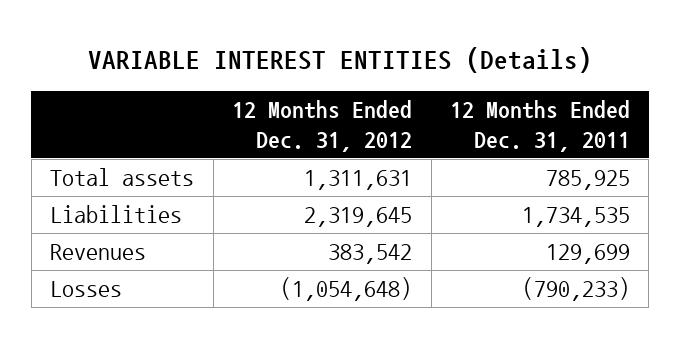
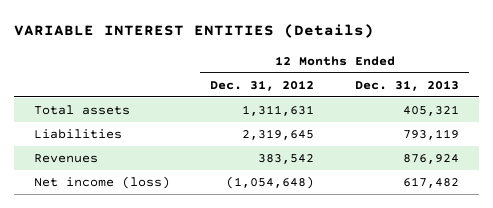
[450,99,631,152] 12 Months Ended Dec. 31, 2011 -> none
none -> [354,79,459,91] Dec. 31, 2013
[50,280,123,297] Losses -> [34,176,171,190] Net income (loss)

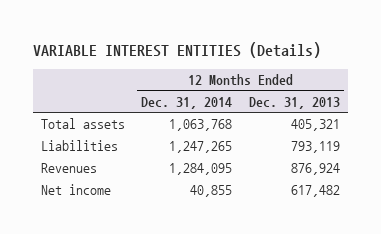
[210,79,315,91] Dec. 31, 2012 -> none
none -> [141,96,233,109] Dec. 31, 2014
[34,176,171,190] Net income (loss) -> [41,184,112,196] Net income

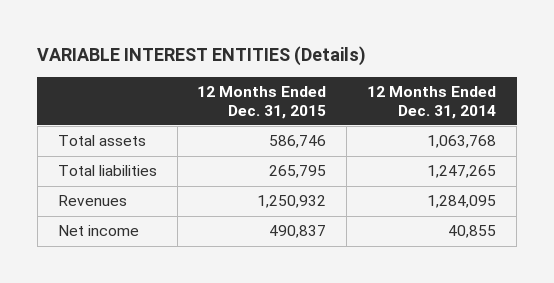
[248,96,340,109] Dec. 31, 2013 -> none
none -> [197,86,327,119] 12 Months Ended Dec. 31, 2015
[41,140,119,152] Liabilities -> [57,165,157,177] Total liabilities

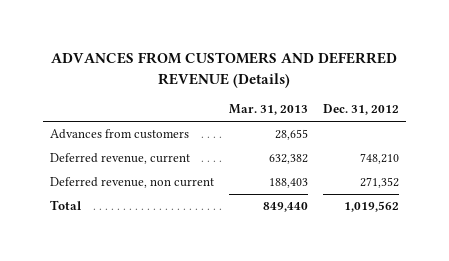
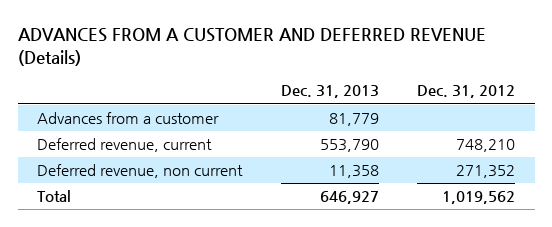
[51,52,398,88] ADVANCES FROM CUSTOMERS AND DEFERRED REVENUE (Details) -> [17,28,486,66] ADVANCES FROM A CUSTOMER AND DEFERRED REVENUE (Details)
[228,104,308,116] Mar. 31, 2013 -> none
none -> [280,85,379,99] Dec. 31, 2013
[50,129,190,140] Advances from customers -> [36,112,219,125] Advances from a customer

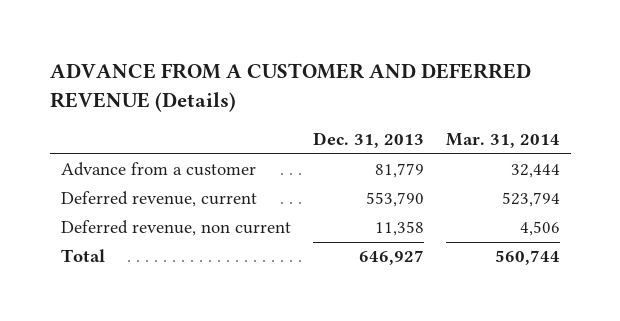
[17,28,486,66] ADVANCES FROM A CUSTOMER AND DEFERRED REVENUE (Details) -> [49,63,531,112] ADVANCE FROM A CUSTOMER AND DEFERRED REVENUE (Details)
[417,85,516,99] Dec. 31, 2012 -> none
none -> [445,133,560,149] Mar. 31, 2014
[36,112,219,125] Advances from a customer -> [60,162,256,177] Advance from a customer

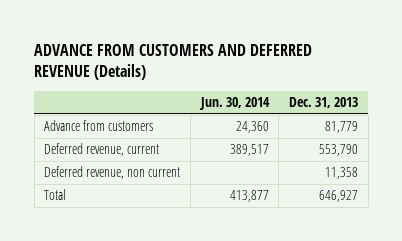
[49,63,531,112] ADVANCE FROM A CUSTOMER AND DEFERRED REVENUE (Details) -> [34,43,313,81] ADVANCE FROM CUSTOMERS AND DEFERRED REVENUE (Details)
[445,133,560,149] Mar. 31, 2014 -> none
none -> [198,97,270,111] Jun. 30, 2014
[60,162,256,177] Advance from a customer -> [44,120,154,132] Advance from customers

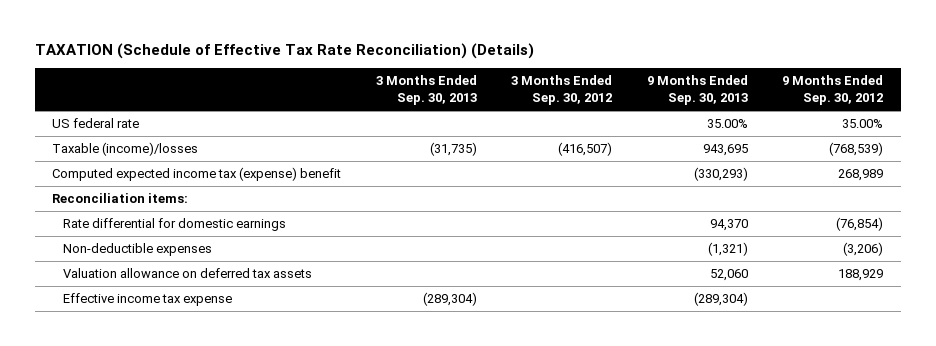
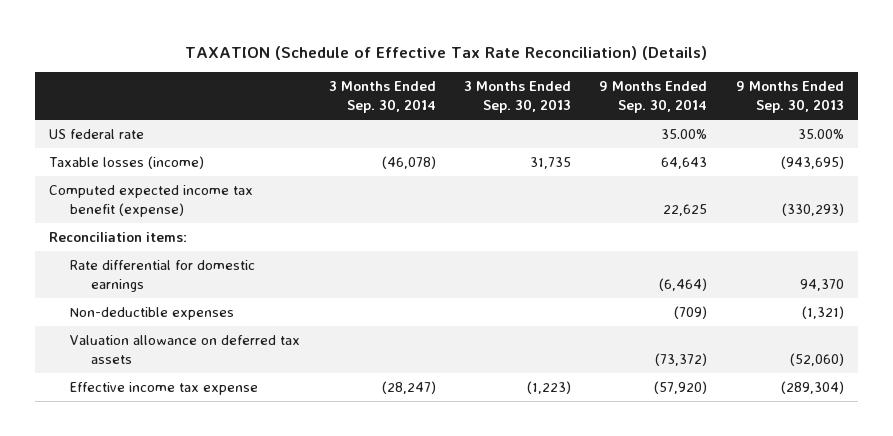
[511,75,613,105] 3 Months Ended Sep. 30, 2012 -> none
[782,75,884,105] 9 Months Ended Sep. 30, 2012 -> none
none -> [328,81,436,113] 3 Months Ended Sep. 30, 2014
none -> [599,81,708,113] 9 Months Ended Sep. 30, 2014
[52,142,199,157] Taxable (income)/losses -> [49,155,205,169] Taxable losses (income)
[429,142,477,157] (31,735) -> [529,156,571,169] 31,735
[702,144,748,157] 943,695 -> [780,155,844,169] (943,695)
[52,167,342,182] Computed expected income tax (expense) benefit -> [49,184,254,217] Computed expected income tax benefit (expense)
[709,269,748,282] 52,060 -> [789,352,844,366] (52,060)
[422,292,477,307] (289,304) -> [526,380,571,394] (1,223)

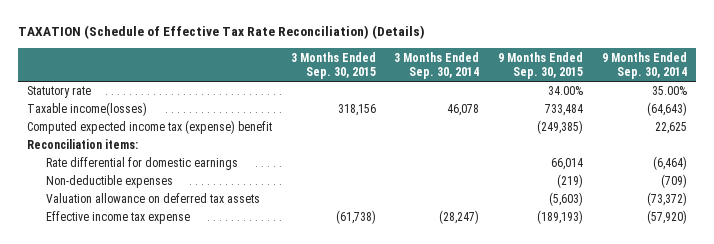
[463,81,571,113] 3 Months Ended Sep. 30, 2013 -> none
[735,81,844,113] 9 Months Ended Sep. 30, 2013 -> none
none -> [290,51,376,80] 3 Months Ended Sep. 30, 2015
none -> [498,51,584,80] 9 Months Ended Sep. 30, 2015
[49,128,145,139] US federal rate -> [27,86,92,99] Statutory rate
[49,155,205,169] Taxable losses (income) -> [27,102,148,117] Taxable income(losses)
[381,155,436,169] (46,078) -> [447,104,480,117] 46,078
[661,156,708,169] 64,643 -> [646,102,687,117] (64,643)
[49,184,254,217] Computed expected income tax benefit (expense) -> [27,120,273,135] Computed expected income tax (expense) benefit

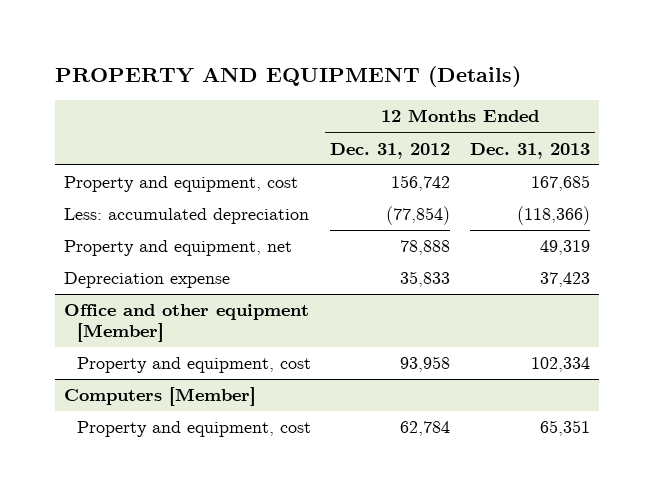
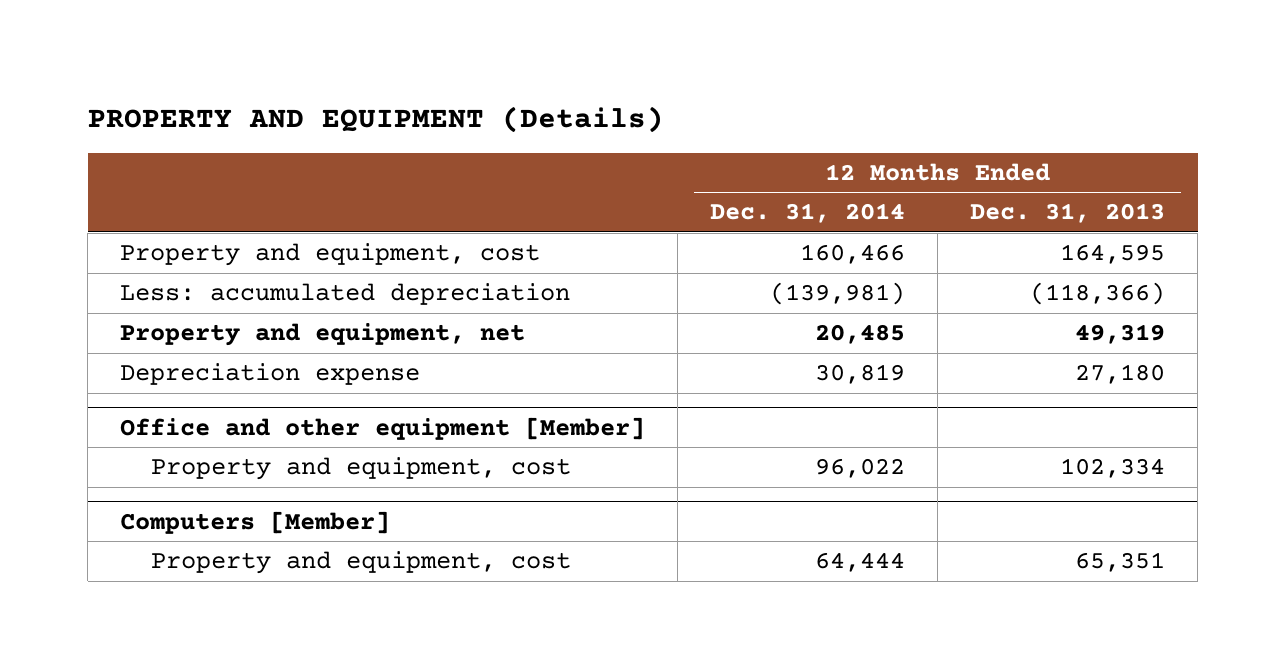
[330,142,451,159] Dec. 31, 2012 -> none
none -> [710,203,906,224] Dec. 31, 2014
[530,175,590,192] 167,685 -> [1060,244,1166,265] 164,595
[539,272,590,288] 37,423 -> [1075,364,1166,385] 27,180

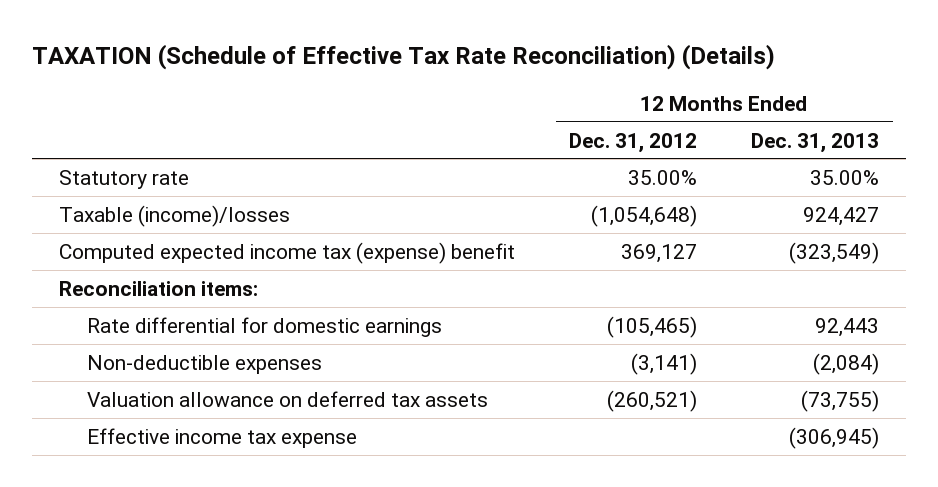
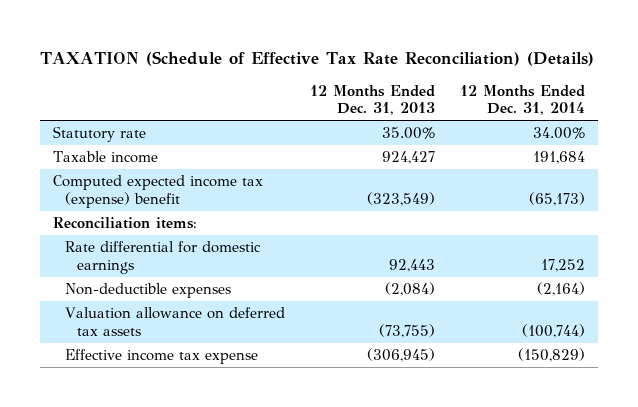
[569,132,698,153] Dec. 31, 2012 -> none
none -> [460,84,586,116] 12 Months Ended Dec. 31, 2014
[59,204,291,227] Taxable (income)/losses -> [52,151,158,164] Taxable income

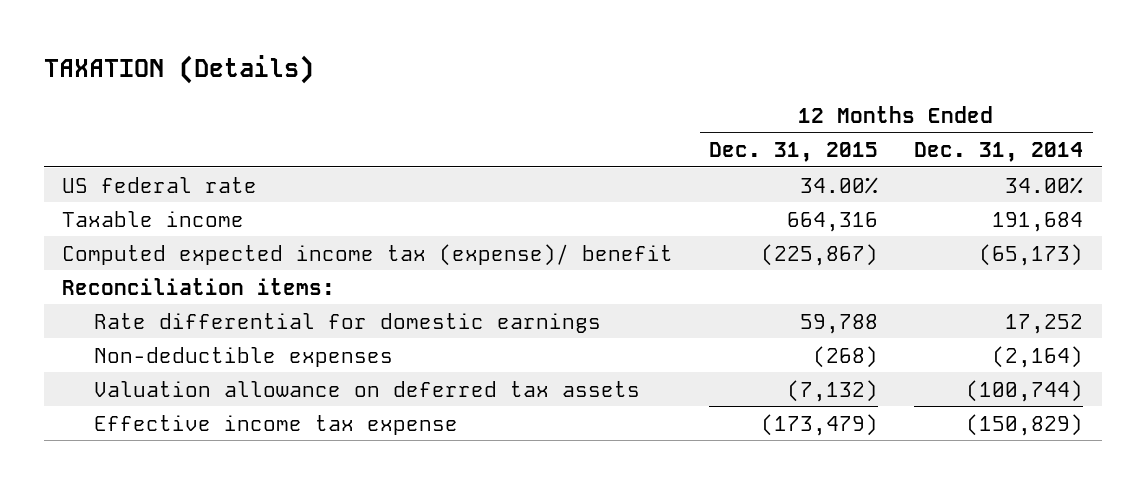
[40,50,595,66] TAXATION (Schedule of Effective Tax Rate Reconciliation) (Details) -> [44,55,315,85] TAXATION (Details)
[310,84,436,116] 12 Months Ended Dec. 31, 2013 -> none
none -> [709,142,879,163] Dec. 31, 2015
[52,126,146,143] Statutory rate -> [62,176,258,193] US federal rate
[52,175,263,208] Computed expected income tax (expense) benefit -> [62,243,674,266] Computed expected income tax (expense)/ benefit

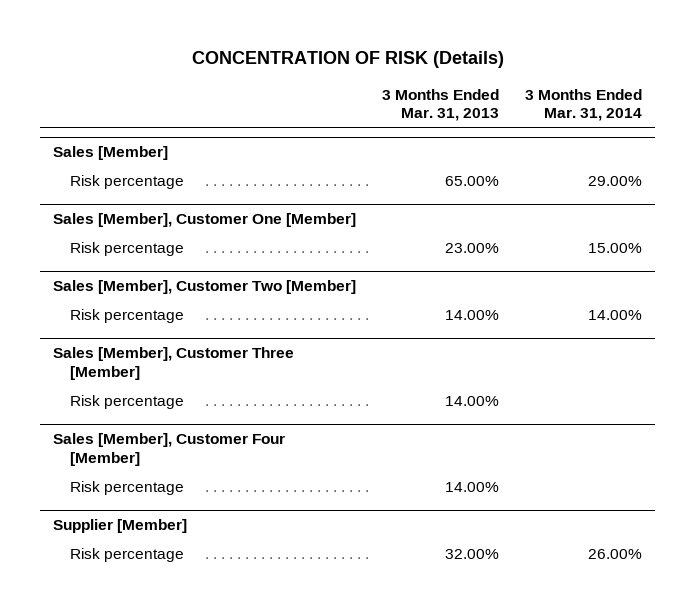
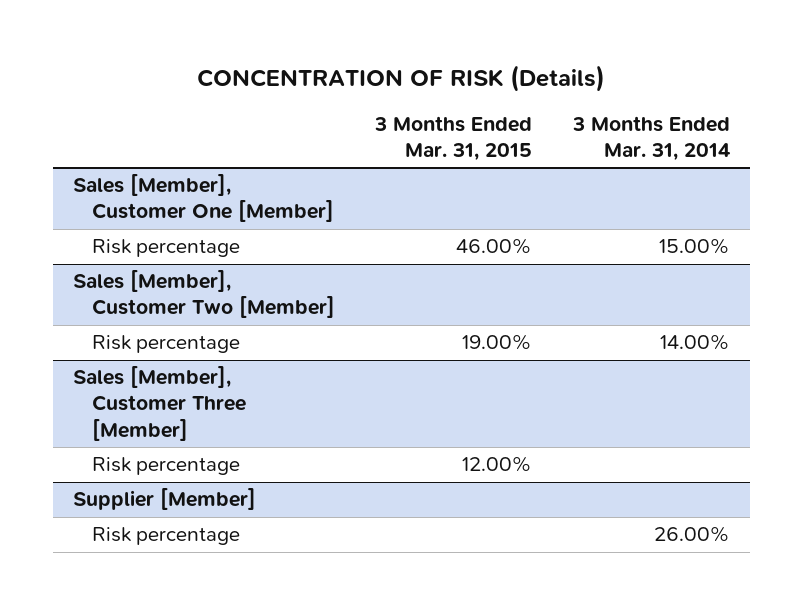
[382,88,500,122] 3 Months Ended Mar. 31, 2013 -> none
none -> [374,116,533,162] 3 Months Ended Mar. 31, 2015
[52,146,168,161] Sales [Member] -> none
[69,175,184,190] Risk percentage -> none
[52,433,285,466] Sales [Member], Customer Four [Member] -> none
[69,481,184,496] Risk percentage -> none

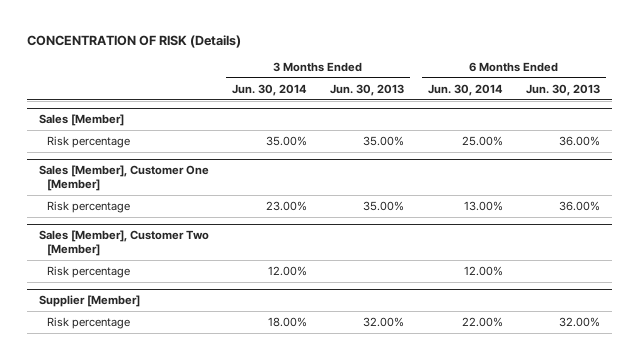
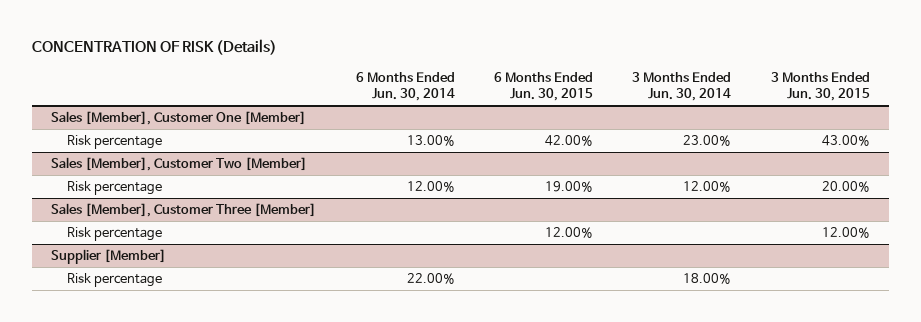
[330,83,405,96] Jun. 30, 2013 -> none
[526,83,601,96] Jun. 30, 2013 -> none
none -> [493,71,593,102] 6 Months Ended Jun. 30, 2015
none -> [770,71,870,102] 3 Months Ended Jun. 30, 2015
[38,114,124,127] Sales [Member] -> none
[46,135,130,148] Risk percentage -> none
none -> [51,203,317,218] Sales [Member], Customer Three [Member]
none -> [66,227,162,242] Risk percentage

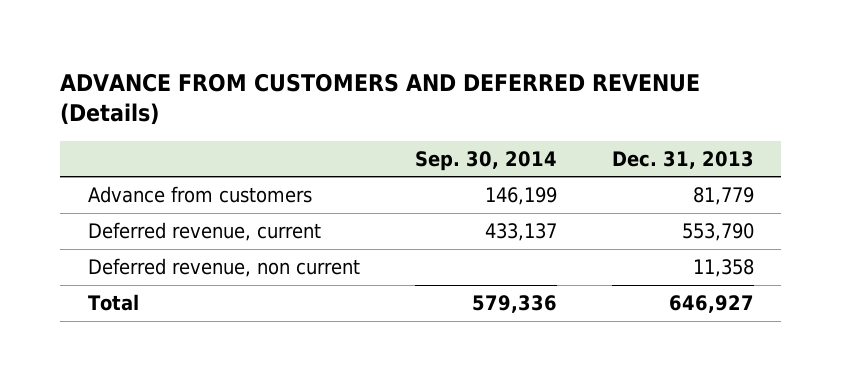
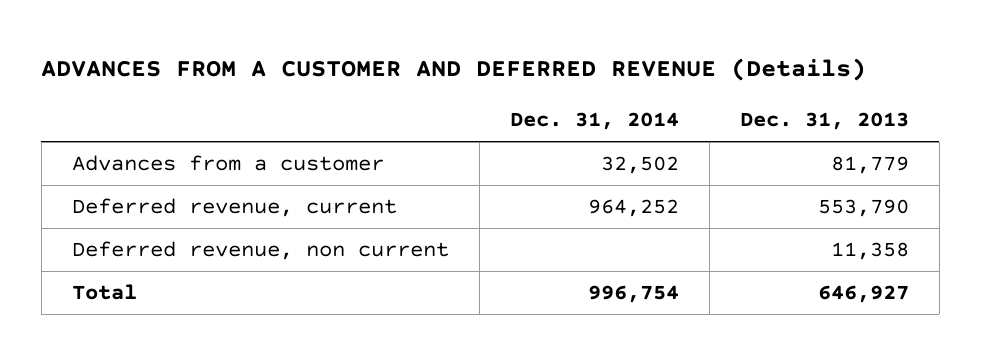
[60,72,701,126] ADVANCE FROM CUSTOMERS AND DEFERRED REVENUE (Details) -> [41,57,867,81] ADVANCES FROM A CUSTOMER AND DEFERRED REVENUE (Details)
[414,150,557,171] Sep. 30, 2014 -> none
none -> [509,112,679,131] Dec. 31, 2014
[87,186,312,204] Advance from customers -> [71,155,384,172] Advances from a customer

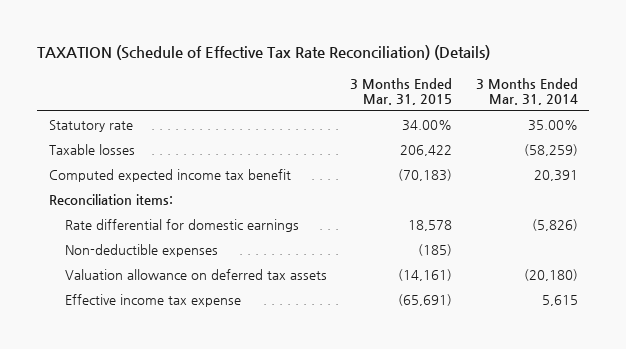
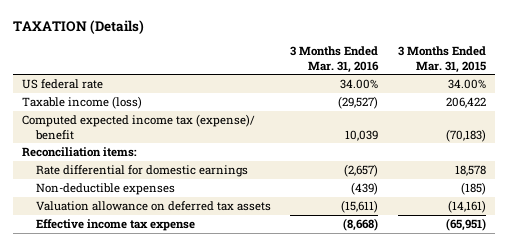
[36,45,490,61] TAXATION (Schedule of Effective Tax Rate Reconciliation) (Details) -> [12,19,144,34] TAXATION (Details)
[475,77,578,105] 3 Months Ended Mar. 31, 2014 -> none
none -> [290,46,380,73] 3 Months Ended Mar. 31, 2016
[48,119,133,132] Statutory rate -> [22,79,104,90] US federal rate
[48,143,135,155] Taxable losses -> [22,96,143,110] Taxable income (loss)
[48,168,291,182] Computed expected income tax benefit -> [22,114,256,140] Computed expected income tax (expense)/ benefit
[398,293,453,306] (65,691) -> [445,218,486,232] (65,951)

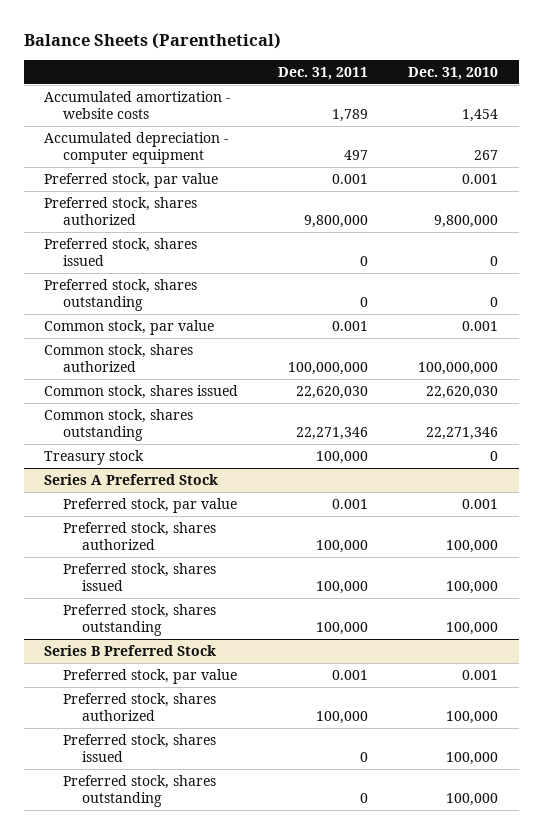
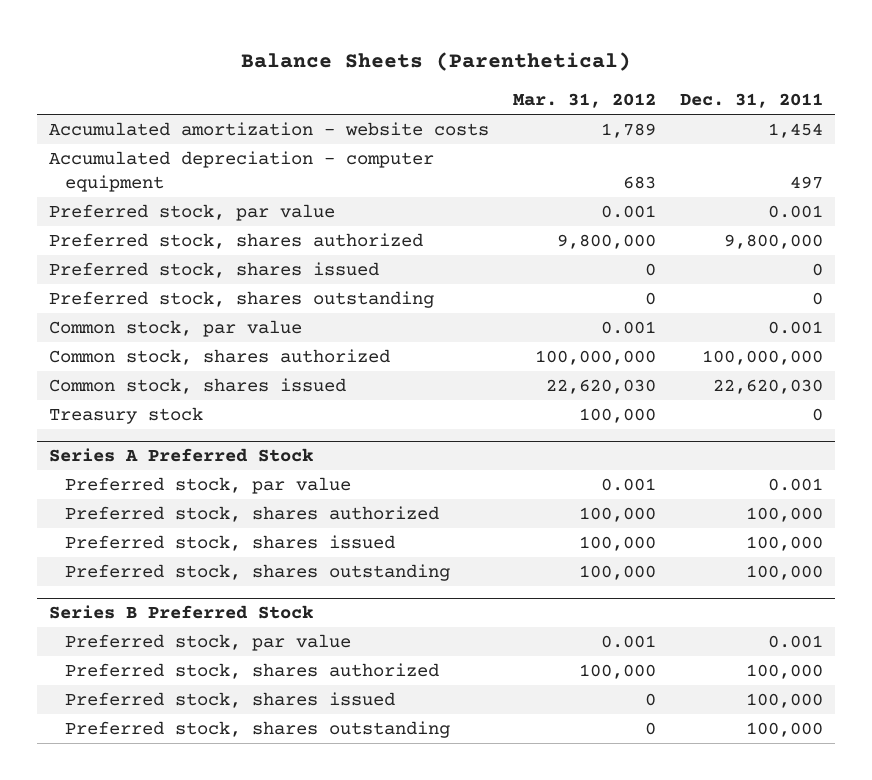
[408,66,499,80] Dec. 31, 2010 -> none
none -> [512,93,656,109] Mar. 31, 2012
[332,108,369,122] 1,789 -> [767,122,823,138] 1,454
[43,409,193,441] Common stock, shares outstanding -> none
[316,451,369,465] 100,000 -> [811,407,823,421] 0
[360,751,369,762] 0 -> [745,692,823,708] 100,000
[360,792,369,803] 0 -> [745,721,823,737] 100,000

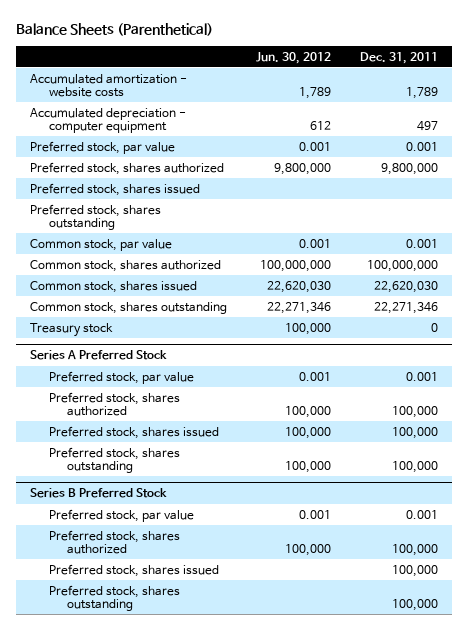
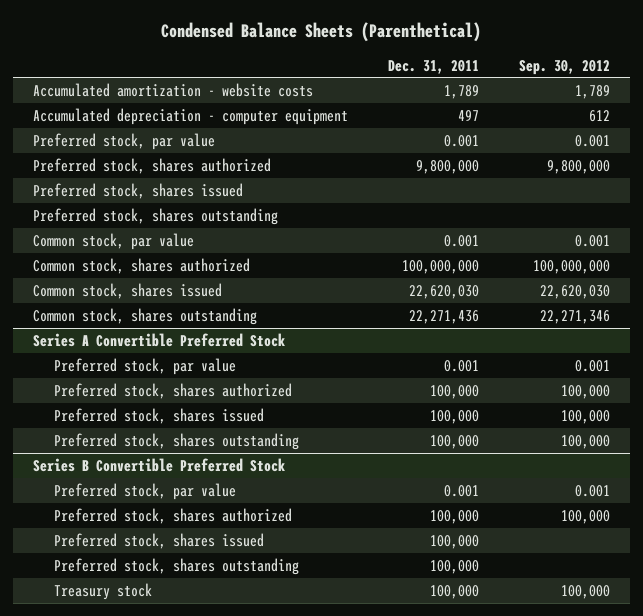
[16,23,214,37] Balance Sheets (Parenthetical) -> [161,22,482,43] Condensed Balance Sheets (Parenthetical)
[255,51,331,64] Jun. 30, 2012 -> none
none -> [518,59,610,75] Sep. 30, 2012
[30,322,114,337] Treasury stock -> none
[373,301,438,314] 22,271,346 -> [408,309,479,324] 22,271,436
[30,350,168,361] Series A Preferred Stock -> [32,332,285,347] Series A Convertible Preferred Stock
[30,488,168,499] Series B Preferred Stock -> [32,457,285,472] Series B Convertible Preferred Stock
none -> [54,582,153,600] Treasury stock

